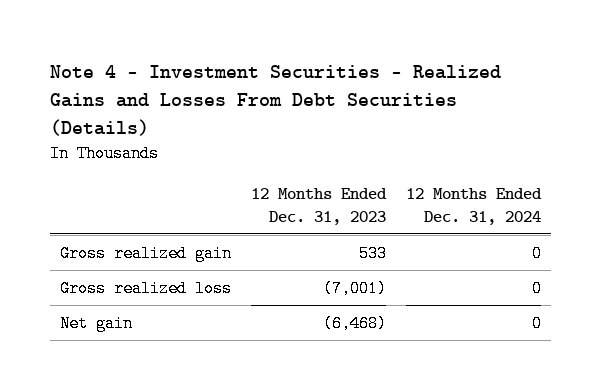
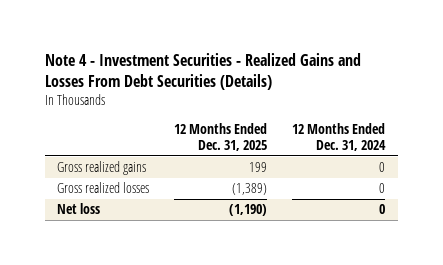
[250,188,387,225] 12 Months Ended Dec. 31, 2023 -> none
none -> [174,123,268,152] 12 Months Ended Dec. 31, 2025
[59,245,232,263] Gross realized gain -> [57,161,147,176] Gross realized gains
[59,280,232,298] Gross realized loss -> [57,182,150,194] Gross realized losses
[59,315,133,333] Net gain -> [57,203,101,215] Net loss

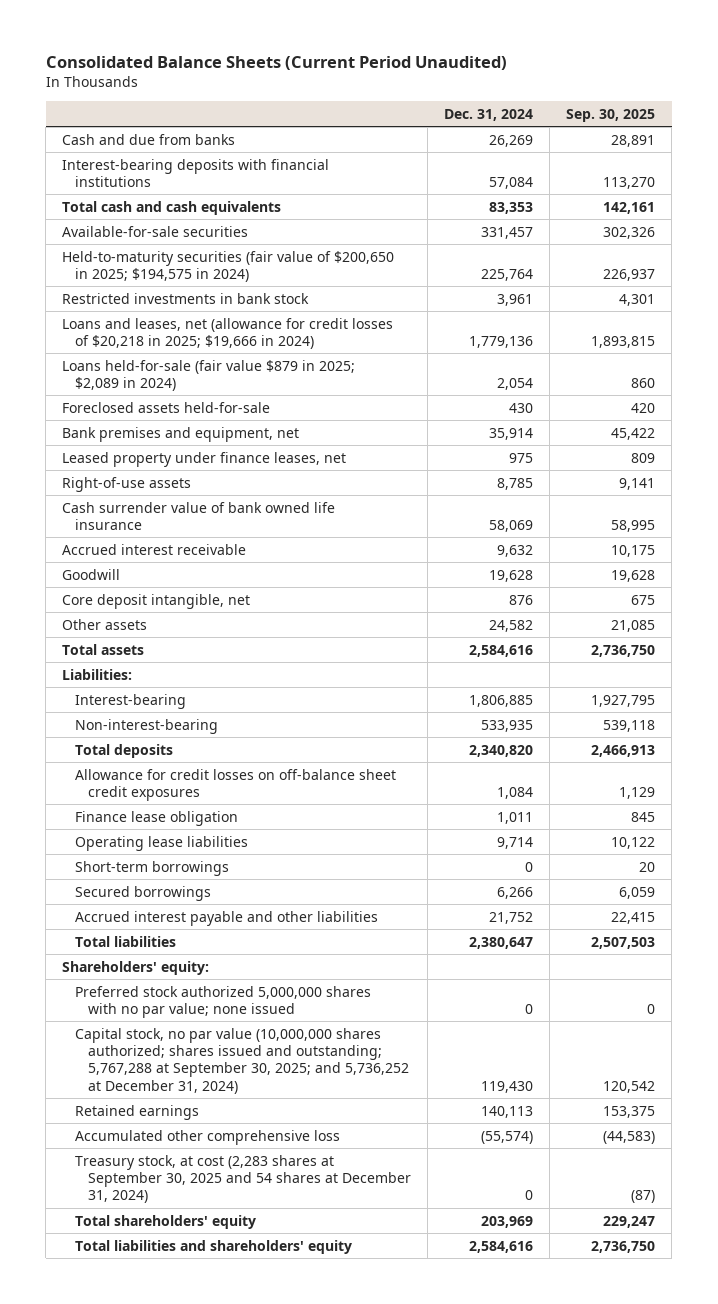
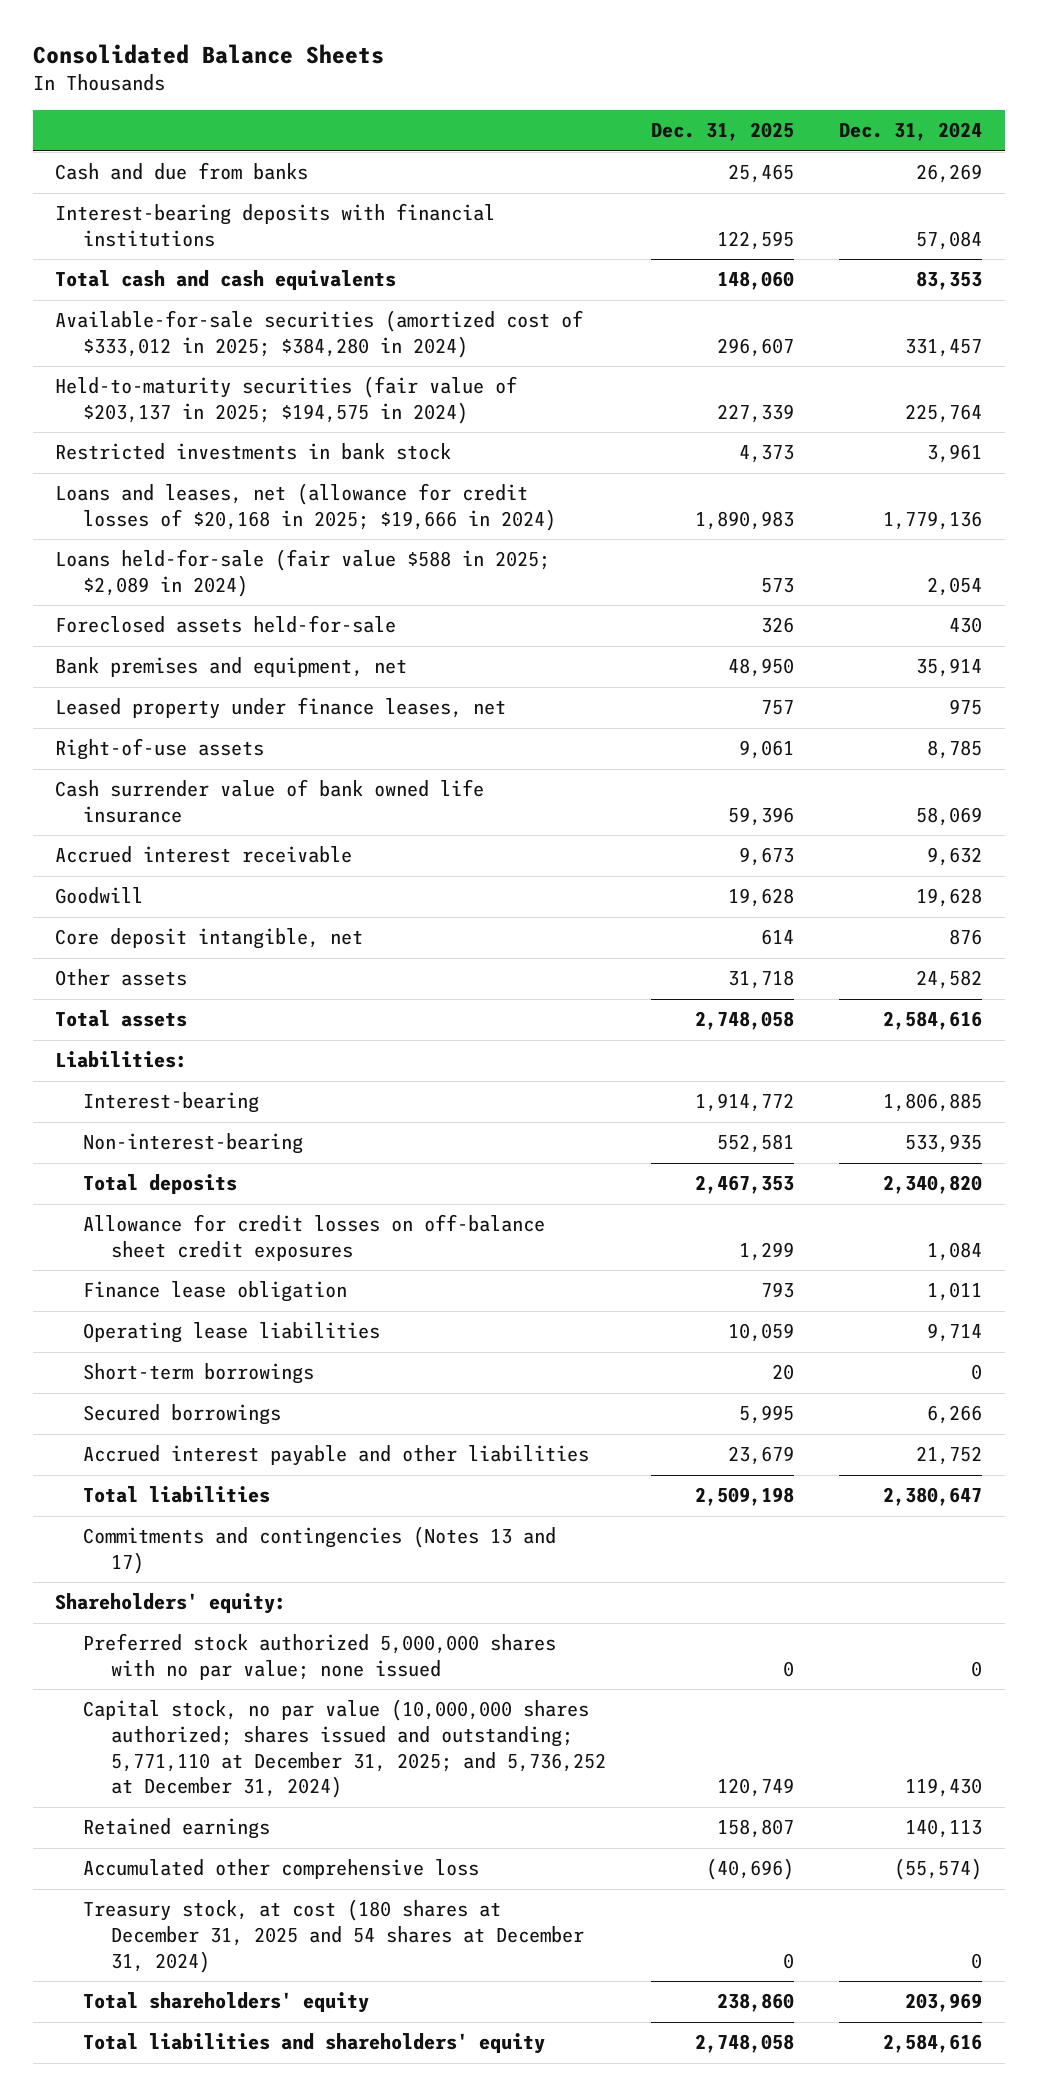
[45,56,507,71] Consolidated Balance Sheets (Current Period Unaudited) -> [32,44,384,65] Consolidated Balance Sheets
[566,108,656,122] Sep. 30, 2025 -> none
none -> [650,122,794,142] Dec. 31, 2025
[62,225,249,237] Available-for-sale securities -> [55,310,584,358] Available-for-sale securities (amortized cost of $333,012 in 2025; $384,280 in 2024)
[62,250,395,282] Held-to-maturity securities (fair value of $200,650 in 2025; $194,575 in 2024) -> [55,376,518,424] Held-to-maturity securities (fair value of $203,137 in 2025; $194,575 in 2024)
[62,317,394,349] Loans and leases, net (allowance for credit losses of $20,218 in 2025; $19,666 in 2024) -> [55,483,556,531] Loans and leases, net (allowance for credit losses of $20,168 in 2025; $19,666 in 2024)
[62,359,356,391] Loans held-for-sale (fair value $879 in 2025; $2,089 in 2024) -> [55,549,551,597] Loans held-for-sale (fair value $588 in 2025; $2,089 in 2024)
none -> [82,1526,556,1574] Commitments and contingencies (Notes 13 and 17)
[75,1027,410,1094] Capital stock, no par value (10,000,000 shares authorized; shares issued and outstanding; 5,767,288 at September 30, 2025; and 5,736,252 at December 31, 2024) -> [82,1699,606,1799] Capital stock, no par value (10,000,000 shares authorized; shares issued and outstanding; 5,771,110 at December 31, 2025; and 5,736,252 at December 31, 2024)
[75,1154,412,1204] Treasury stock, at cost (2,283 shares at September 30, 2025 and 54 shares at December 31, 2024) -> [82,1899,584,1973] Treasury stock, at cost (180 shares at December 31, 2025 and 54 shares at December 31, 2024)

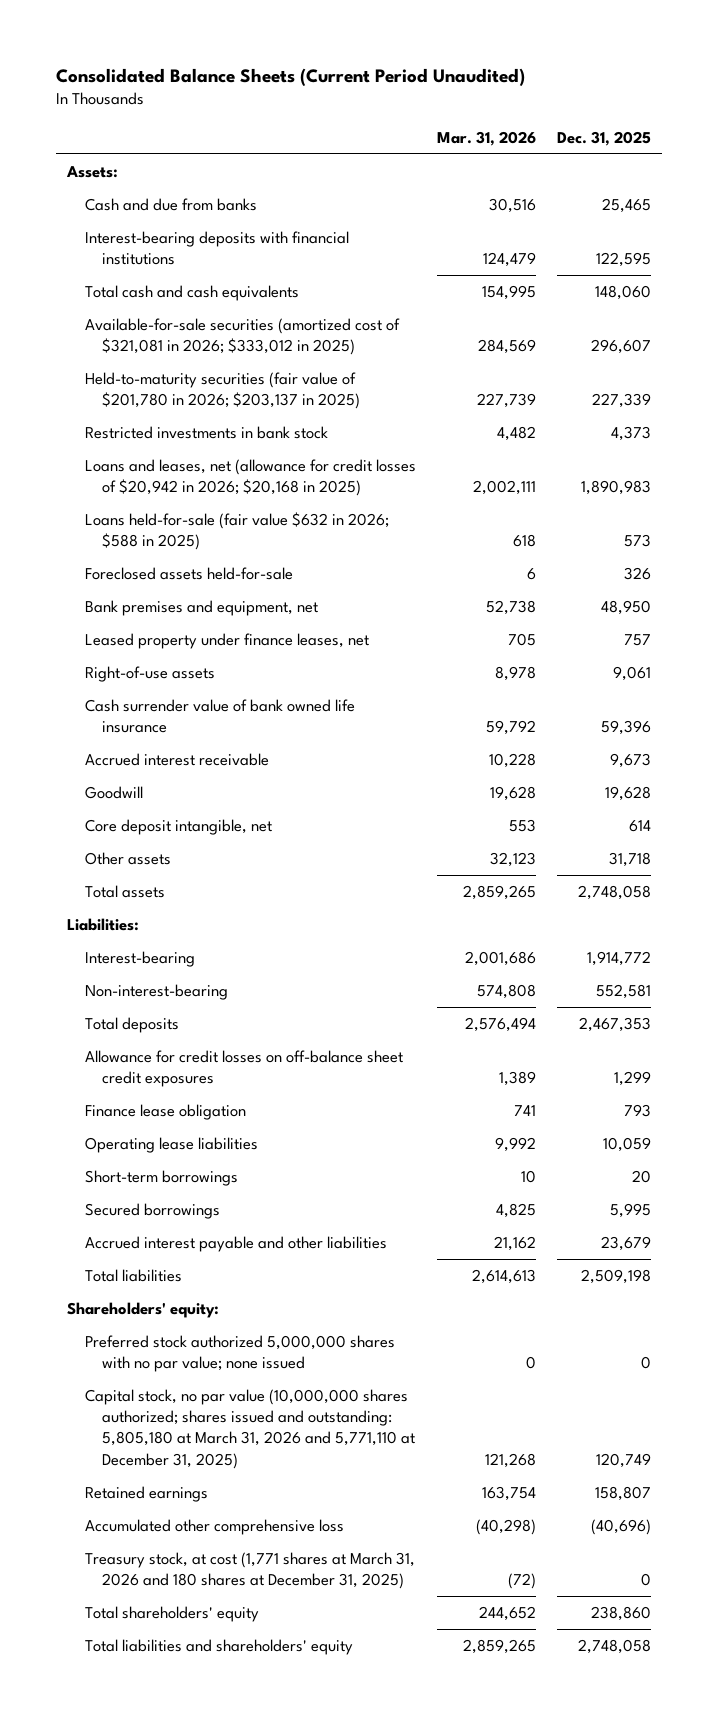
[32,44,384,65] Consolidated Balance Sheets -> [56,68,526,87] Consolidated Balance Sheets (Current Period Unaudited)
[838,122,982,142] Dec. 31, 2024 -> none
none -> [436,130,536,146] Mar. 31, 2026
none -> [65,165,118,178] Assets:
[55,310,584,358] Available-for-sale securities (amortized cost of $333,012 in 2025; $384,280 in 2024) -> [84,317,400,356] Available-for-sale securities (amortized cost of $321,081 in 2026; $333,012 in 2025)
[55,376,518,424] Held-to-maturity securities (fair value of $203,137 in 2025; $194,575 in 2024) -> [84,371,361,410] Held-to-maturity securities (fair value of $201,780 in 2026; $203,137 in 2025)
[55,483,556,531] Loans and leases, net (allowance for credit losses of $20,168 in 2025; $19,666 in 2024) -> [84,458,416,497] Loans and leases, net (allowance for credit losses of $20,942 in 2026; $20,168 in 2025)
[55,549,551,597] Loans held-for-sale (fair value $588 in 2025; $2,089 in 2024) -> [84,511,389,551] Loans held-for-sale (fair value $632 in 2026; $588 in 2025)
[82,1526,556,1574] Commitments and contingencies (Notes 13 and 17) -> none
[82,1699,606,1799] Capital stock, no par value (10,000,000 shares authorized; shares issued and outstanding; 5,771,110 at December 31, 2025; and 5,736,252 at December 31, 2024) -> [84,1388,416,1469] Capital stock, no par value (10,000,000 shares authorized; shares issued and outstanding: 5,805,180 at March 31, 2026 and 5,771,110 at December 31, 2025)
[82,1899,584,1973] Treasury stock, at cost (180 shares at December 31, 2025 and 54 shares at December 31, 2024) -> [84,1551,415,1590] Treasury stock, at cost (1,771 shares at March 31, 2026 and 180 shares at December 31, 2025)

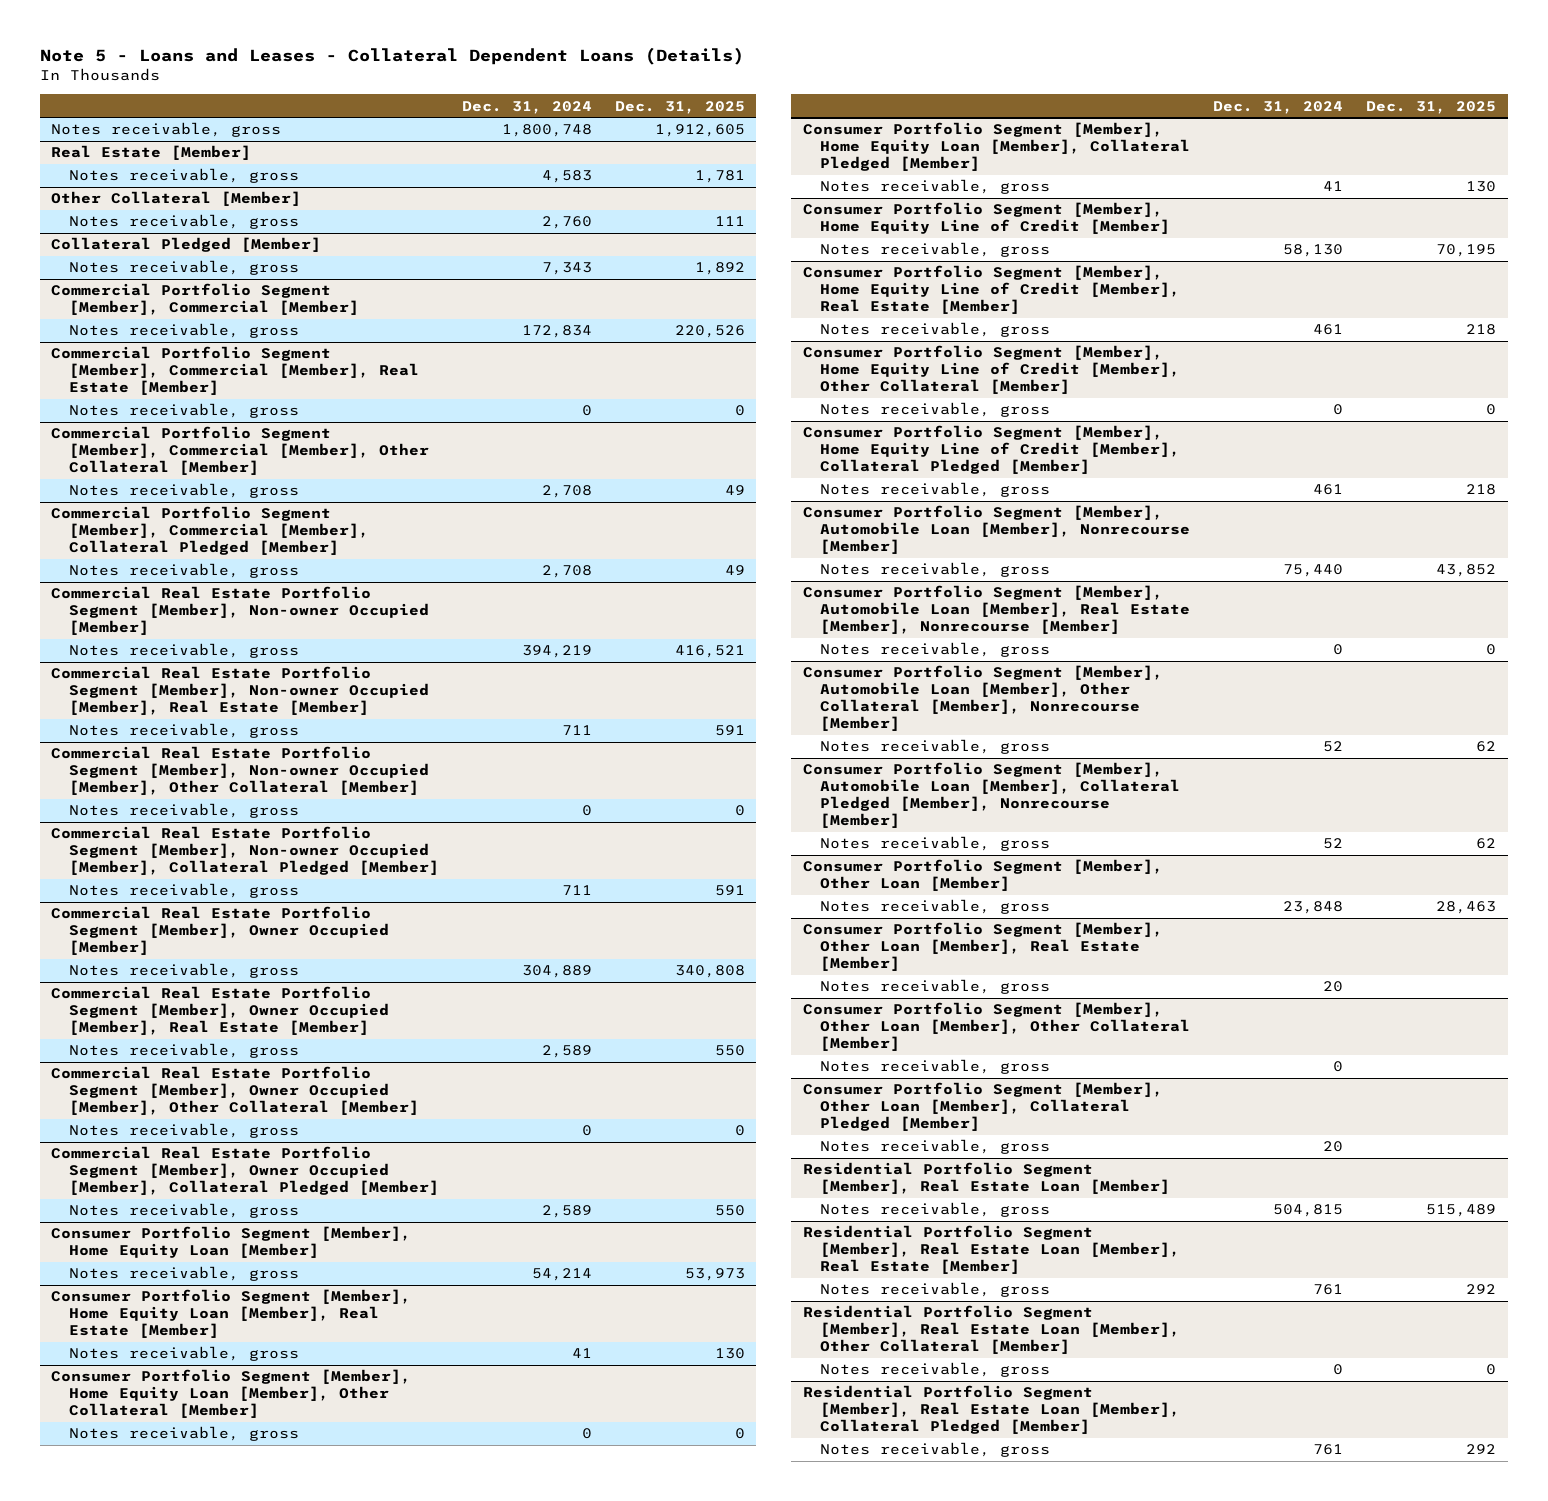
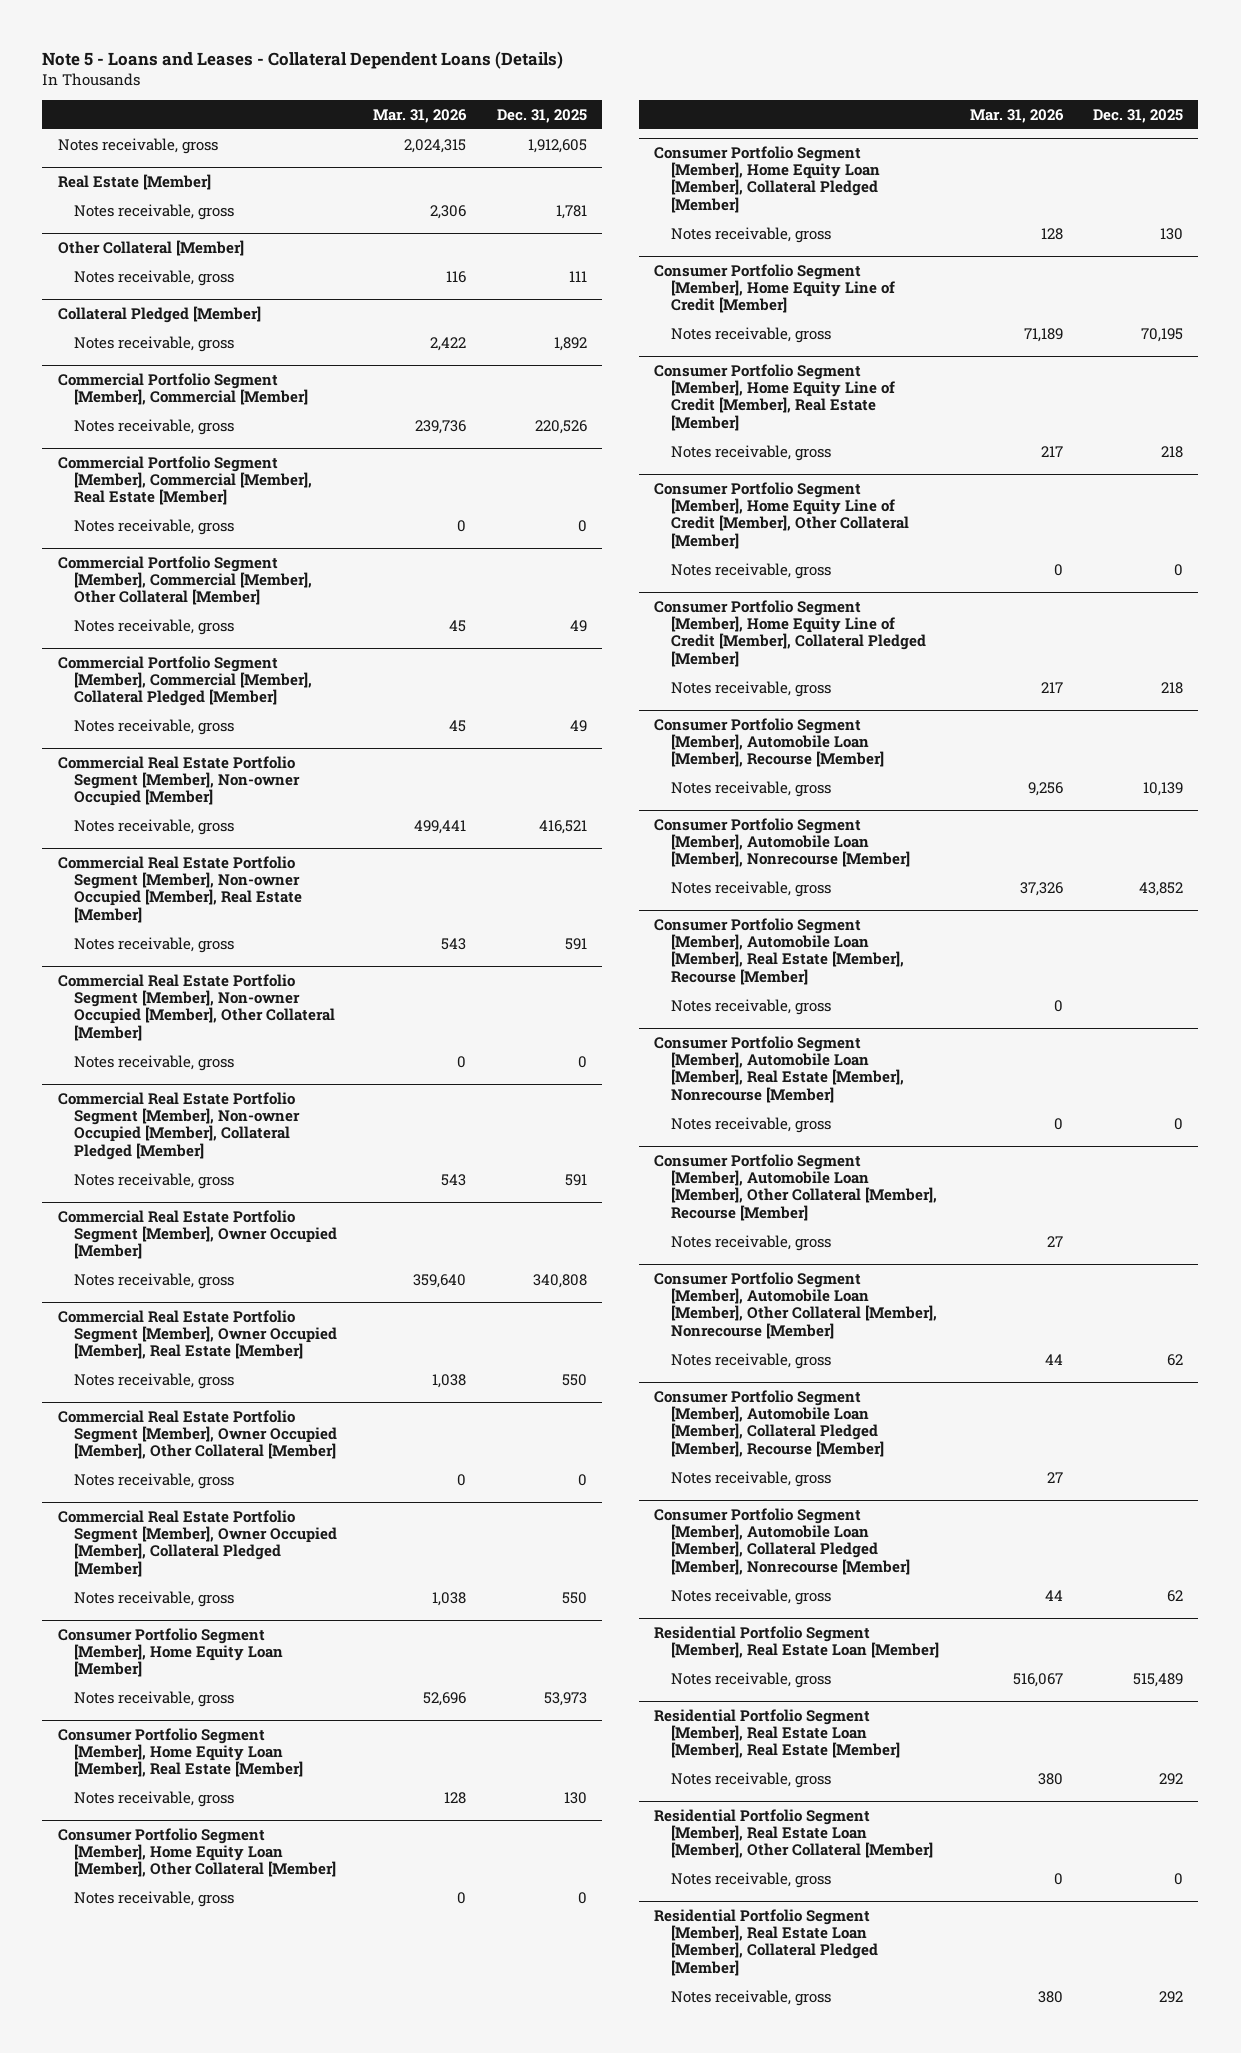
[462,100,593,114] Dec. 31, 2024 -> none
none -> [372,108,467,123] Mar. 31, 2026
none -> [654,718,884,768] Consumer Portfolio Segment [Member], Automobile Loan [Member], Recourse [Member]
none -> [670,780,831,797] Notes receivable, gross
none -> [654,918,904,985] Consumer Portfolio Segment [Member], Automobile Loan [Member], Real Estate [Member], Recourse [Member]
none -> [670,998,831,1015] Notes receivable, gross
none -> [654,1154,937,1221] Consumer Portfolio Segment [Member], Automobile Loan [Member], Other Collateral [Member], Recourse [Member]
none -> [670,1234,831,1251] Notes receivable, gross
none -> [654,1390,884,1457] Consumer Portfolio Segment [Member], Automobile Loan [Member], Collateral Pledged [Member], Recourse [Member]
none -> [670,1470,831,1487] Notes receivable, gross
[802,859,1163,892] Consumer Portfolio Segment [Member], Other Loan [Member] -> none
[820,899,1051,915] Notes receivable, gross -> none
[802,922,1163,972] Consumer Portfolio Segment [Member], Other Loan [Member], Real Estate [Member] -> none
[820,979,1051,995] Notes receivable, gross -> none
[802,1002,1191,1052] Consumer Portfolio Segment [Member], Other Loan [Member], Other Collateral [Member] -> none
[820,1059,1051,1075] Notes receivable, gross -> none
[802,1082,1163,1132] Consumer Portfolio Segment [Member], Other Loan [Member], Collateral Pledged [Member] -> none
[820,1139,1051,1155] Notes receivable, gross -> none

